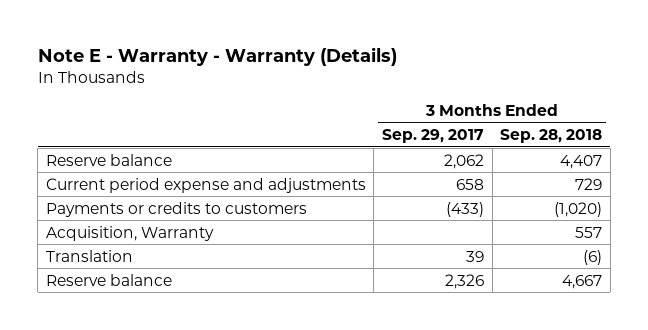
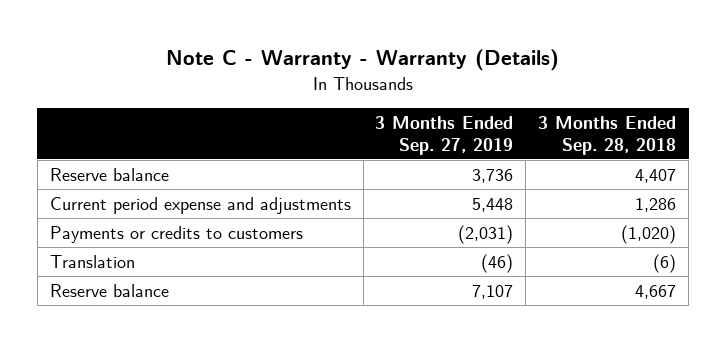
[37,46,397,66] Note E - Warranty - Warranty (Details) -> [165,49,559,72] Note C - Warranty - Warranty (Details)
[382,129,485,144] Sep. 29, 2017 -> none
none -> [375,116,514,155] 3 Months Ended Sep. 27, 2019
[575,177,603,190] 729 -> [635,198,677,213] 1,286
[45,225,214,241] Acquisition, Warranty -> none

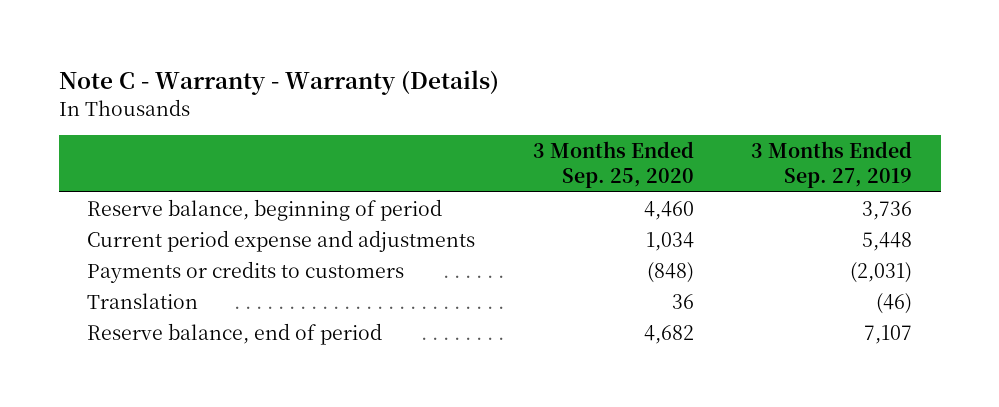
[538,116,677,155] 3 Months Ended Sep. 28, 2018 -> none
none -> [532,141,694,189] 3 Months Ended Sep. 25, 2020
[49,168,169,182] Reserve balance -> [87,198,443,221] Reserve balance, beginning of period
[49,284,169,298] Reserve balance -> [87,322,383,345] Reserve balance, end of period

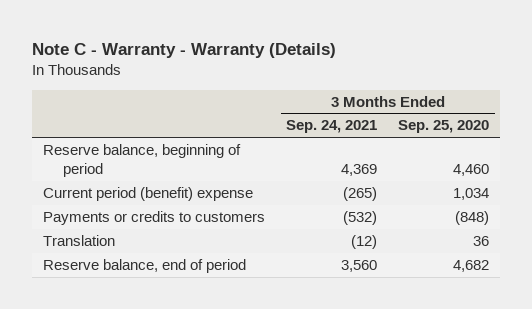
[750,141,912,189] 3 Months Ended Sep. 27, 2019 -> none
none -> [286,120,378,134] Sep. 24, 2021
[87,229,476,252] Current period expense and adjustments -> [42,186,253,201] Current period (benefit) expense

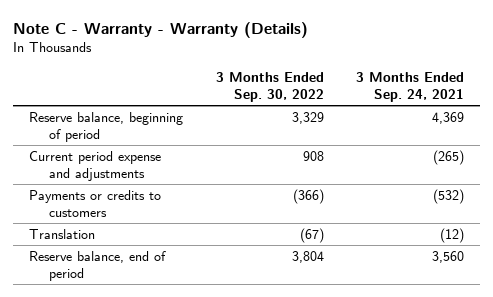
[398,120,490,134] Sep. 25, 2020 -> none
none -> [215,72,324,102] 3 Months Ended Sep. 30, 2022
[42,186,253,201] Current period (benefit) expense -> [29,150,162,181] Current period expense and adjustments

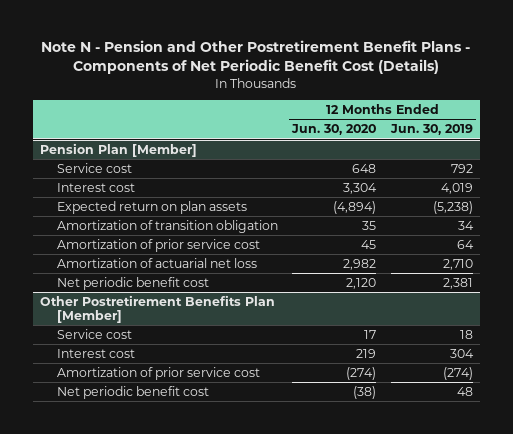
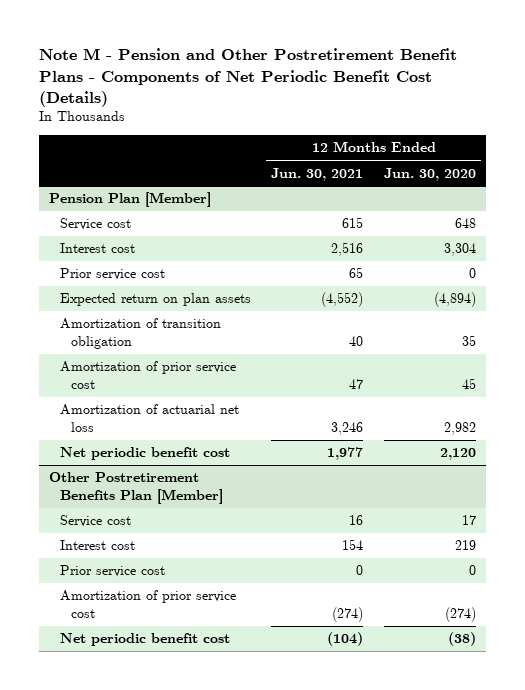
[41,40,471,75] Note N - Pension and Other Postretirement Benefit Plans - Components of Net Periodic Benefit Cost (Details) -> [39,48,458,107] Note M - Pension and Other Postretirement Benefit Plans - Components of Net Periodic Benefit Cost (Details)
[389,124,473,136] Jun. 30, 2019 -> none
none -> [271,167,364,181] Jun. 30, 2021
none -> [59,268,165,281] Prior service cost
none -> [59,565,165,578] Prior service cost

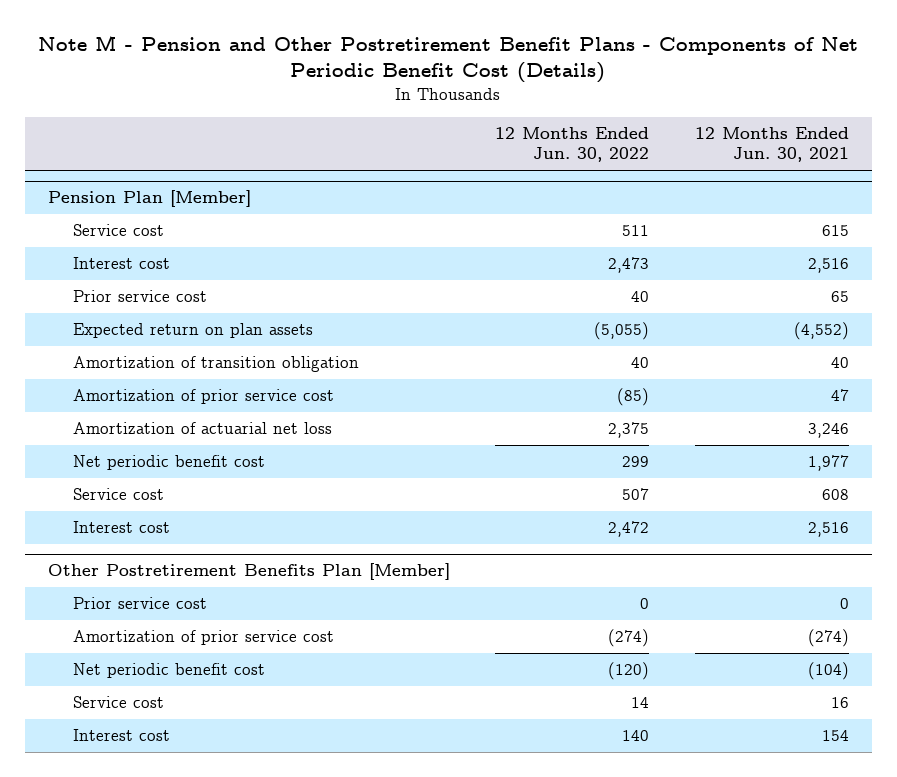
[383,167,476,181] Jun. 30, 2020 -> none
none -> [495,127,650,163] 12 Months Ended Jun. 30, 2022
none -> [72,488,164,501] Service cost
none -> [72,521,170,534] Interest cost
[59,515,131,528] Service cost -> [72,696,164,709] Service cost
[59,540,135,551] Interest cost -> [72,729,170,742] Interest cost

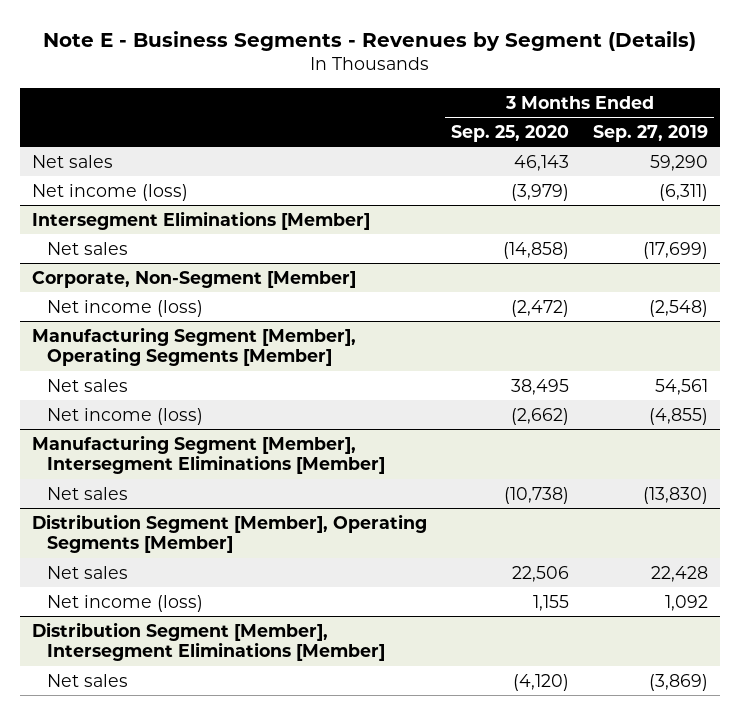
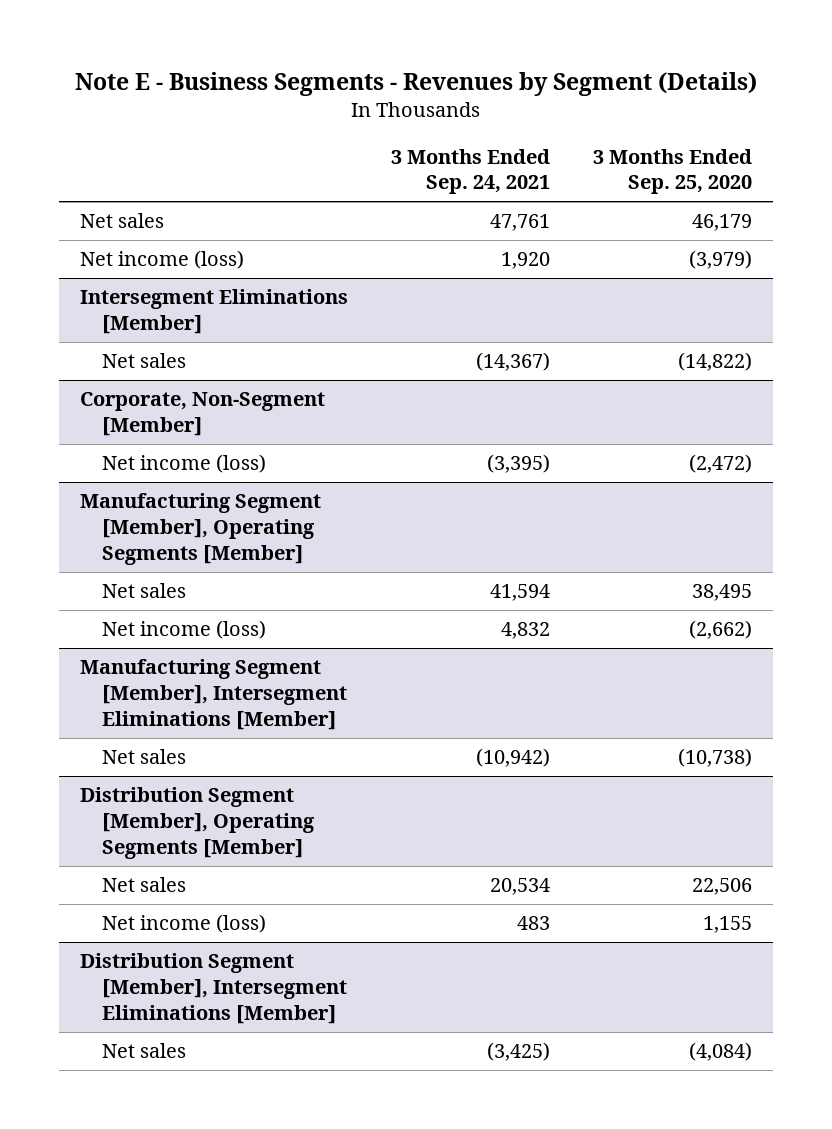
[593,124,709,142] Sep. 27, 2019 -> none
none -> [390,148,550,195] 3 Months Ended Sep. 24, 2021
[514,154,570,171] 46,143 -> [691,214,752,232] 46,179
[503,241,570,259] (14,858) -> [677,352,752,372] (14,822)
[513,673,570,691] (4,120) -> [688,1042,752,1062] (4,084)

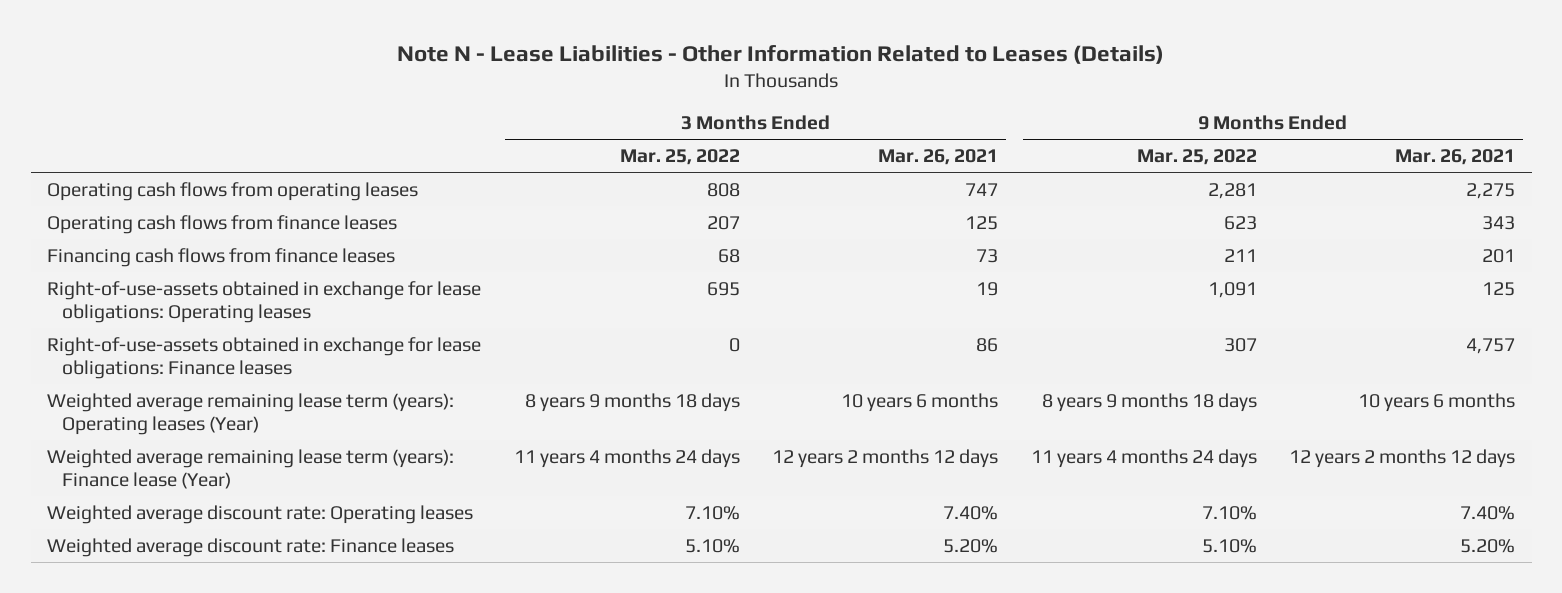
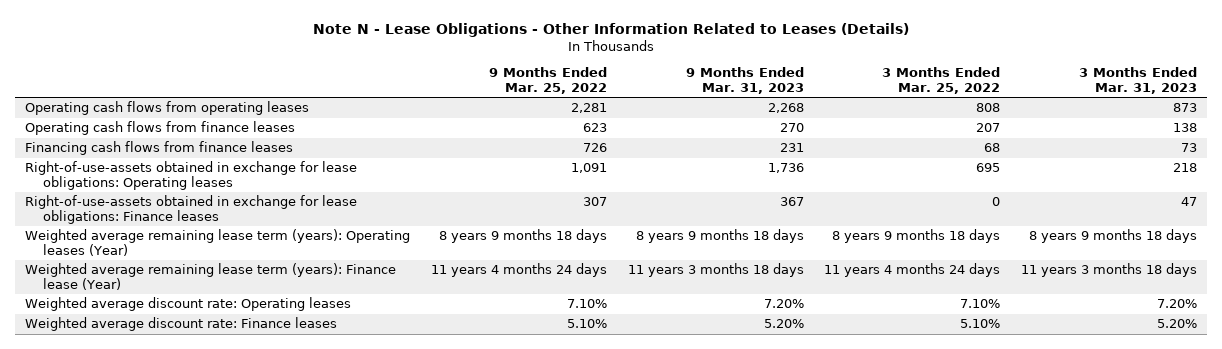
[397,44,1165,64] Note N - Lease Liabilities - Other Information Related to Leases (Details) -> [313,22,910,37] Note N - Lease Obligations - Other Information Related to Leases (Details)
[878,149,999,166] Mar. 26, 2021 -> none
[1395,149,1516,166] Mar. 26, 2021 -> none
none -> [685,67,804,94] 9 Months Ended Mar. 31, 2023
none -> [1078,67,1197,94] 3 Months Ended Mar. 31, 2023
[1223,248,1257,262] 211 -> [582,143,607,153] 726

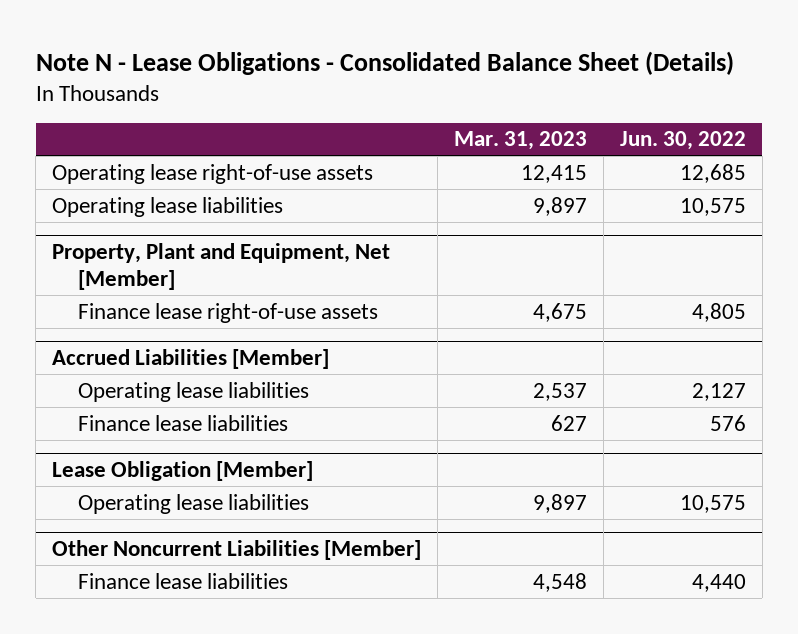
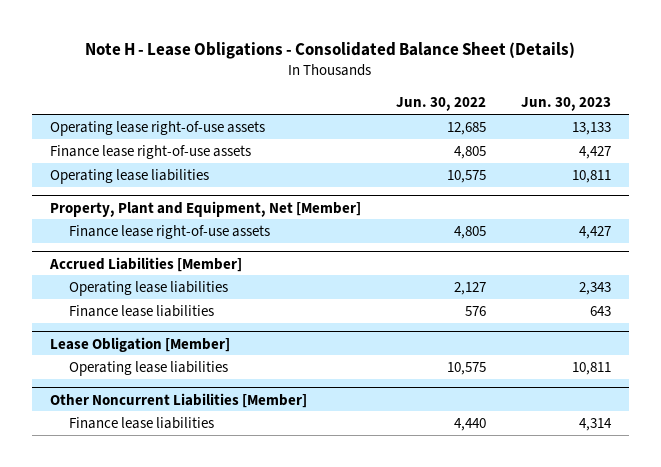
[35,50,734,75] Note N - Lease Obligations - Consolidated Balance Sheet (Details) -> [85,42,576,60] Note H - Lease Obligations - Consolidated Balance Sheet (Details)
[454,131,588,151] Mar. 31, 2023 -> none
none -> [521,97,612,112] Jun. 30, 2023
none -> [49,144,251,159] Finance lease right-of-use assets

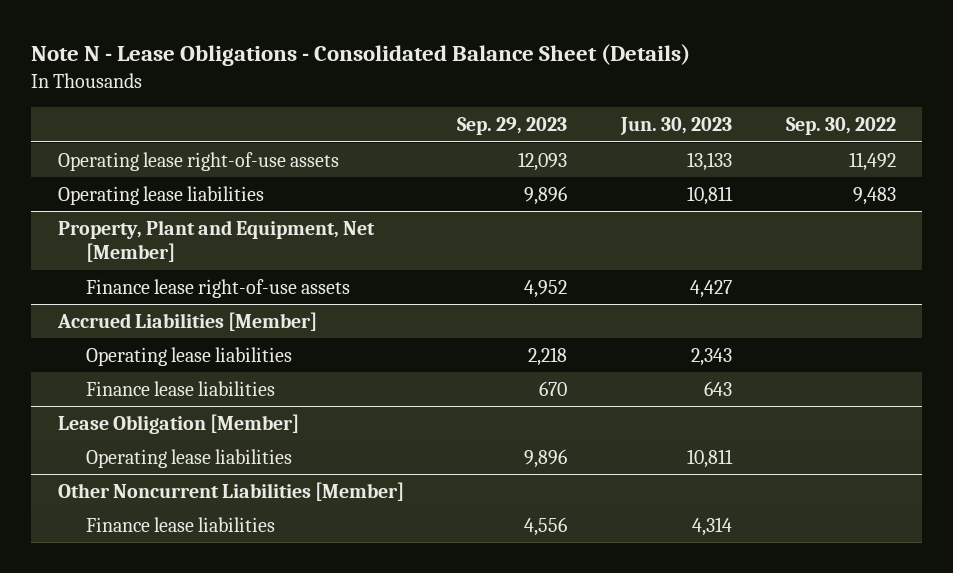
[85,42,576,60] Note H - Lease Obligations - Consolidated Balance Sheet (Details) -> [31,44,691,67] Note N - Lease Obligations - Consolidated Balance Sheet (Details)
[395,97,486,112] Jun. 30, 2022 -> none
none -> [457,117,568,136] Sep. 29, 2023
none -> [785,117,896,136] Sep. 30, 2022
[49,144,251,159] Finance lease right-of-use assets -> none

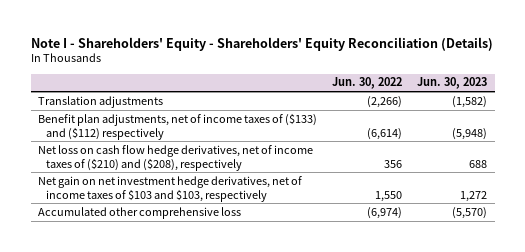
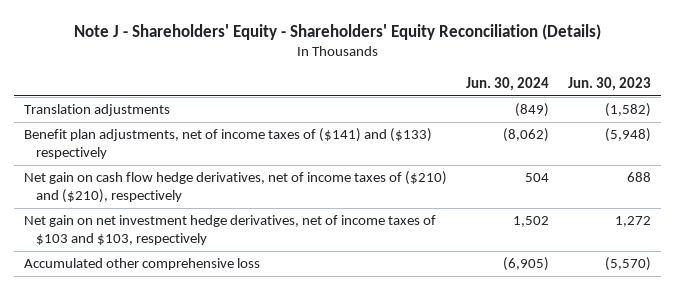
[30,36,493,51] Note I - Shareholders' Equity - Shareholders' Equity Reconciliation (Details) -> [73,23,601,40] Note J - Shareholders' Equity - Shareholders' Equity Reconciliation (Details)
[332,77,403,90] Jun. 30, 2022 -> none
none -> [466,76,550,91] Jun. 30, 2024
[38,112,318,140] Benefit plan adjustments, net of income taxes of ($133) and ($112) respectively -> [23,128,432,159] Benefit plan adjustments, net of income taxes of ($141) and ($133) respectively
[38,144,314,171] Net loss on cash flow hedge derivatives, net of income taxes of ($210) and ($208), respectively -> [23,171,447,203] Net gain on cash flow hedge derivatives, net of income taxes of ($210) and ($210), respectively

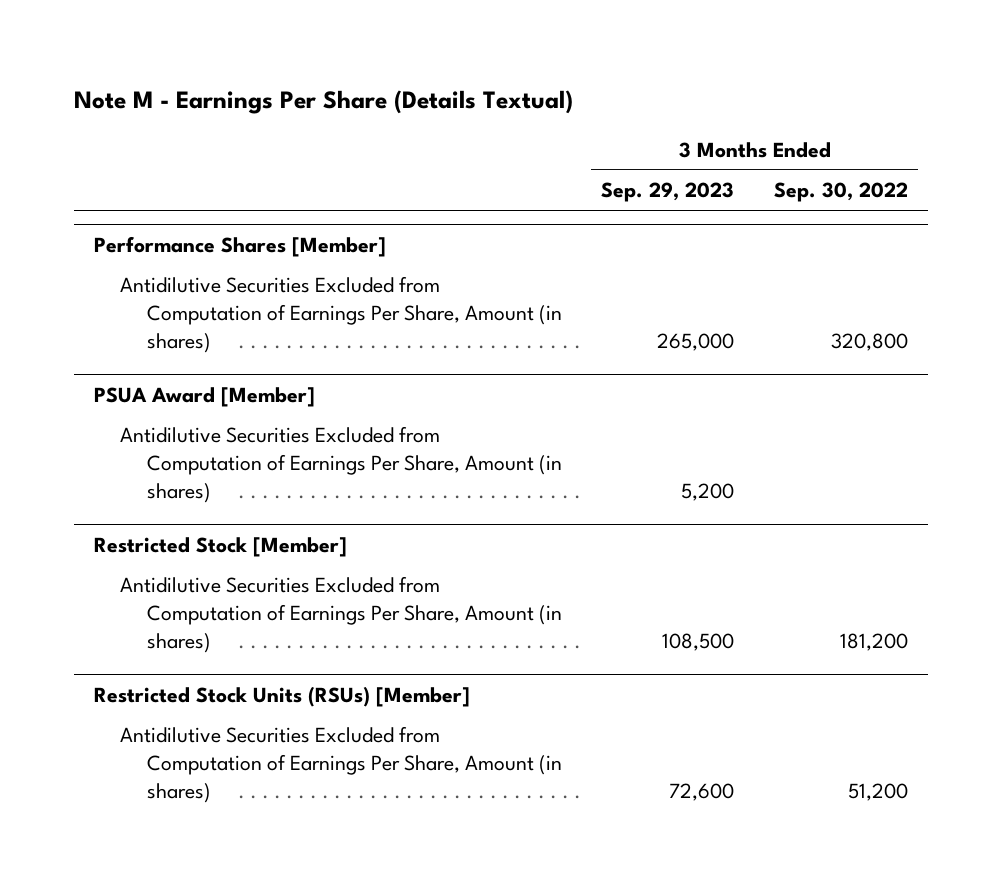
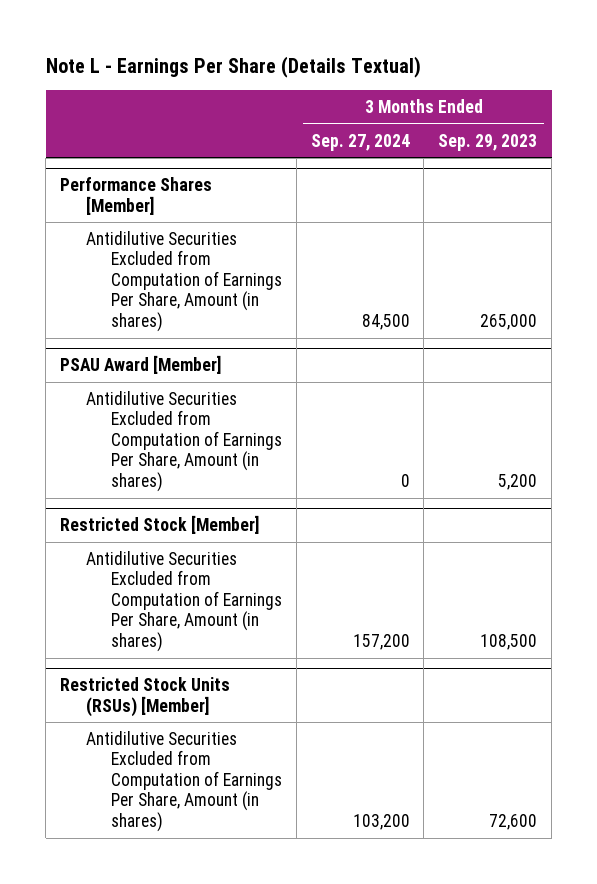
[74,90,574,115] Note M - Earnings Per Share (Details Textual) -> [45,55,421,78] Note L - Earnings Per Share (Details Textual)
[774,182,909,203] Sep. 30, 2022 -> none
none -> [310,133,410,151] Sep. 27, 2024
[94,387,316,408] PSUA Award [Member] -> [60,355,222,375] PSAU Award [Member]

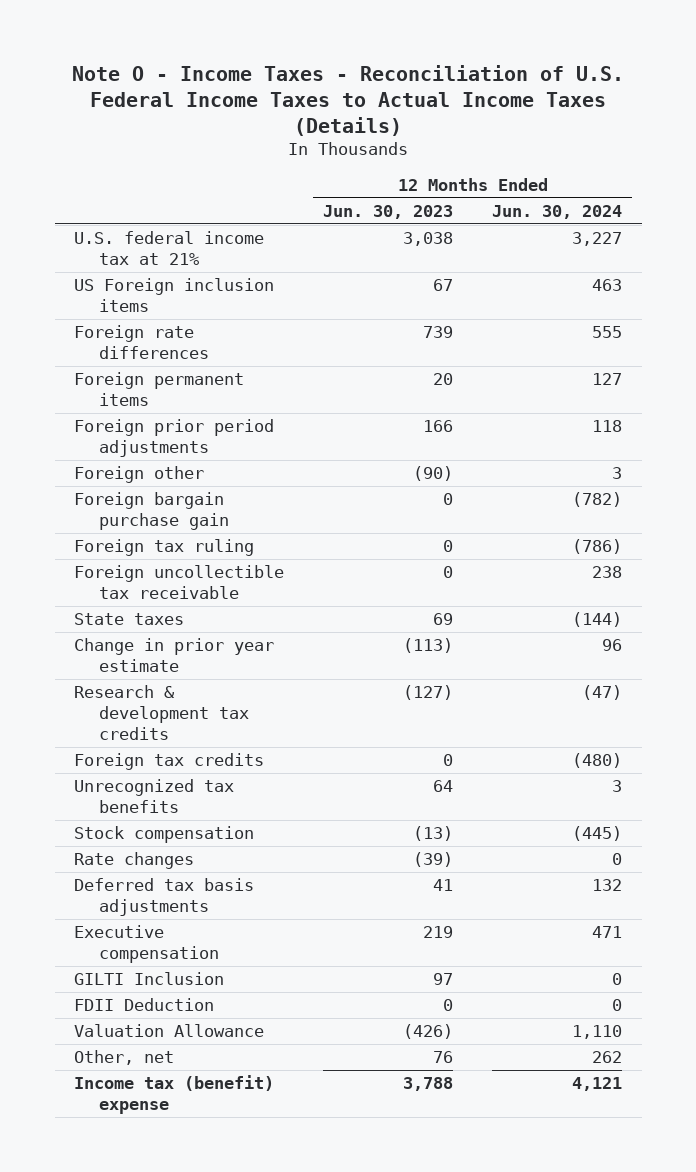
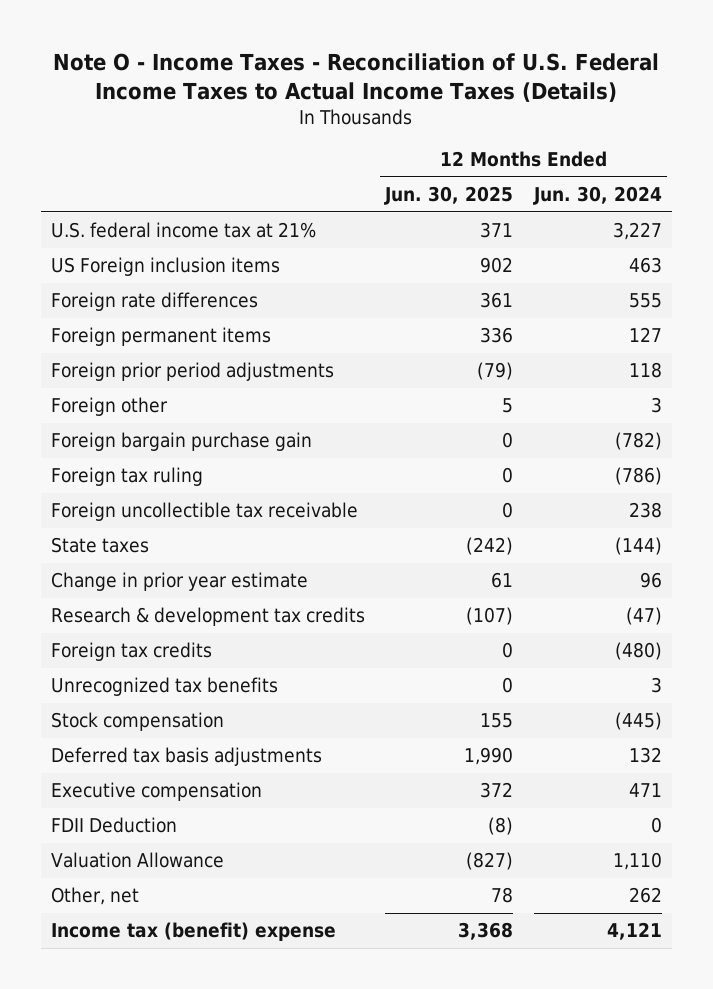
[323,204,454,219] Jun. 30, 2023 -> none
none -> [384,186,514,206] Jun. 30, 2025
[74,852,195,870] Rate changes -> none
[74,972,225,986] GILTI Inclusion -> none

